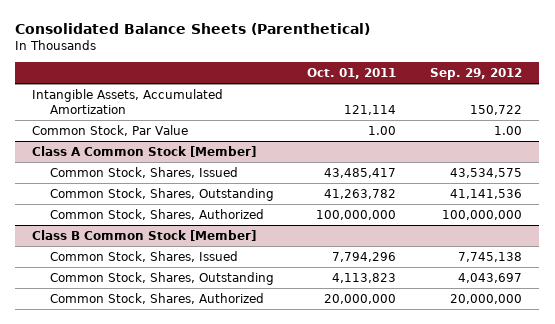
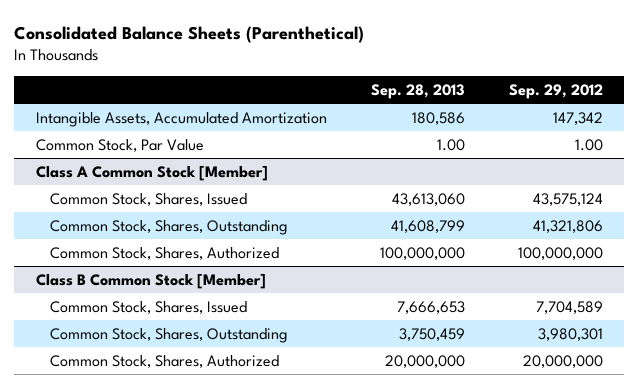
[307,68,397,80] Oct. 01, 2011 -> none
none -> [370,83,465,99] Sep. 28, 2013
[470,104,523,115] 150,722 -> [552,111,603,125] 147,342
[450,167,523,178] 43,534,575 -> [532,192,603,206] 43,575,124
[450,188,523,199] 41,141,536 -> [532,219,603,233] 41,321,806
[458,251,523,262] 7,745,138 -> [535,300,603,314] 7,704,589
[458,272,523,283] 4,043,697 -> [537,327,603,341] 3,980,301

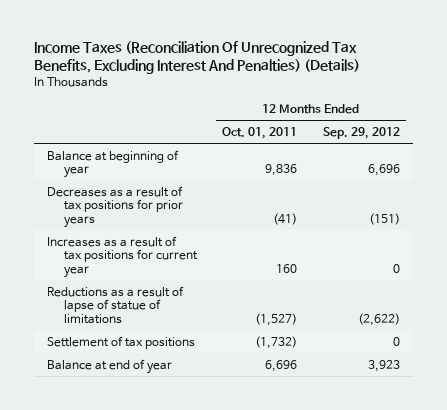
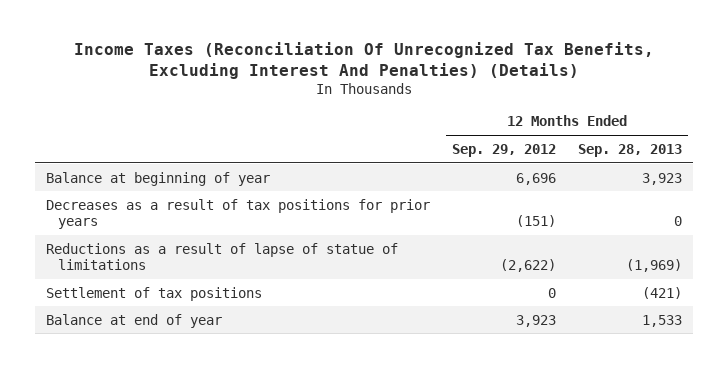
[222,127,298,140] Oct. 01, 2011 -> none
none -> [578,143,683,157] Sep. 28, 2013
[47,235,198,278] Increases as a result of tax positions for current year -> none

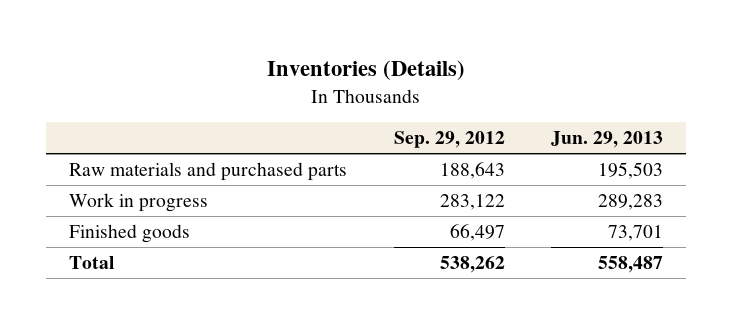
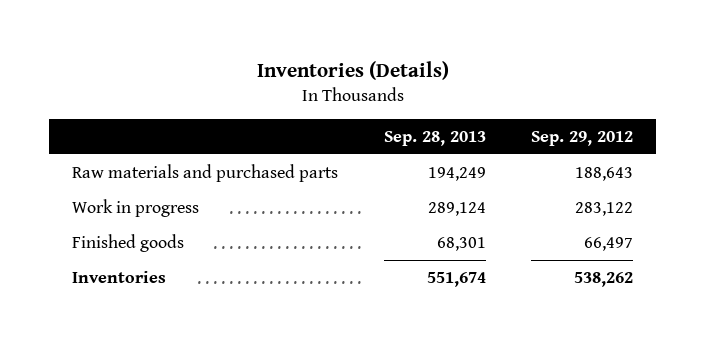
[551,131,664,149] Jun. 29, 2013 -> none
none -> [383,130,486,146] Sep. 28, 2013
[69,255,115,269] Total -> [71,271,166,284] Inventories

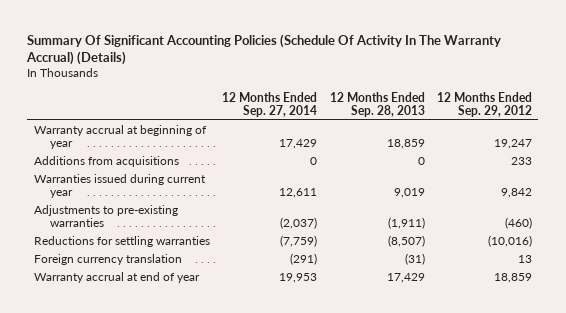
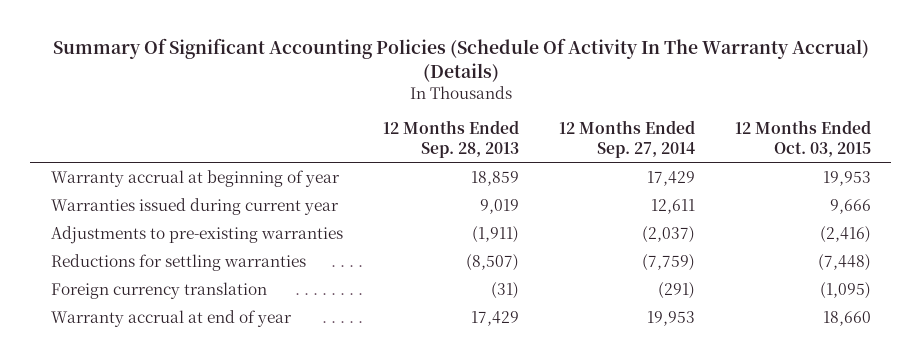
[437,91,533,117] 12 Months Ended Sep. 29, 2012 -> none
none -> [735,120,872,157] 12 Months Ended Oct. 03, 2015
[33,156,179,168] Additions from acquisitions -> none

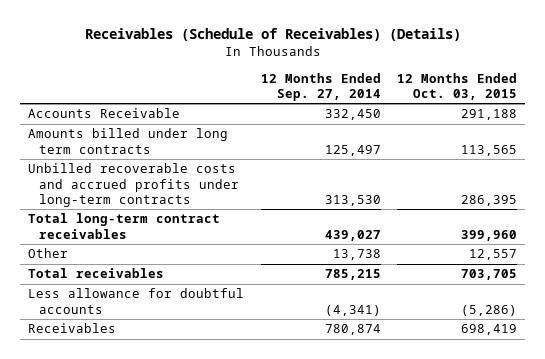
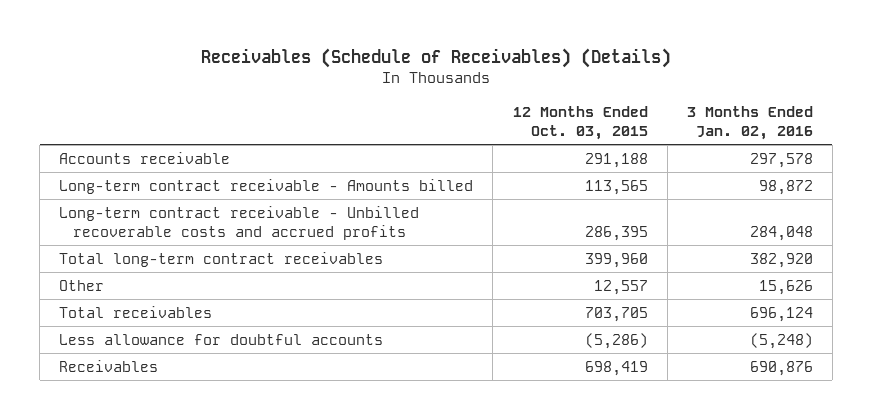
[260,72,381,102] 12 Months Ended Sep. 27, 2014 -> none
none -> [686,105,813,141] 3 Months Ended Jan. 02, 2016
[28,108,181,119] Accounts Receivable -> [59,151,231,164] Accounts receivable
[28,128,229,154] Amounts billed under long term contracts -> [59,178,474,194] Long-term contract receivable - Amounts billed
[28,163,239,207] Unbilled recoverable costs and accrued profits under long-term contracts -> [59,205,420,241] Long-term contract receivable - Unbilled recoverable costs and accrued profits

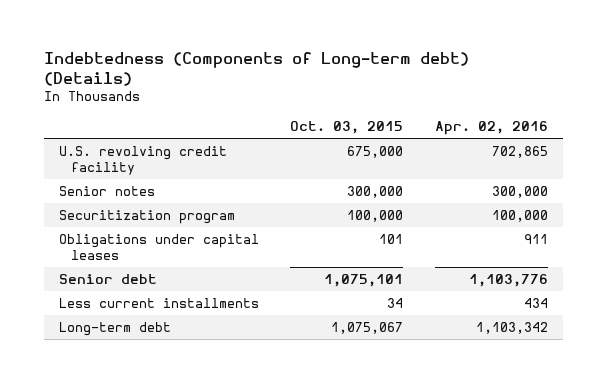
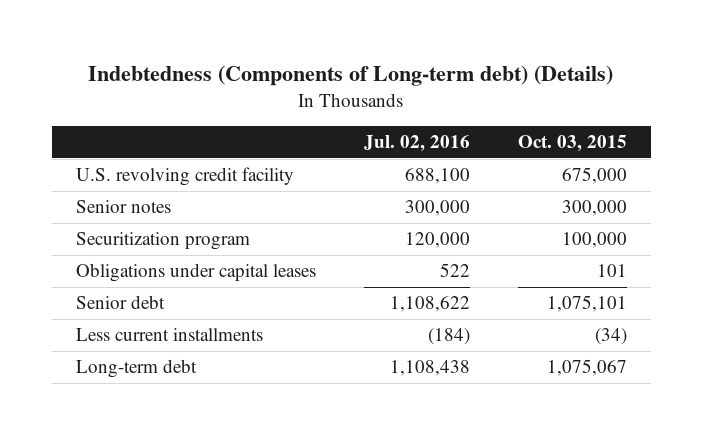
[434,121,548,136] Apr. 02, 2016 -> none
none -> [363,134,470,152] Jul. 02, 2016
[387,297,404,308] 34 -> [594,328,627,346] (34)

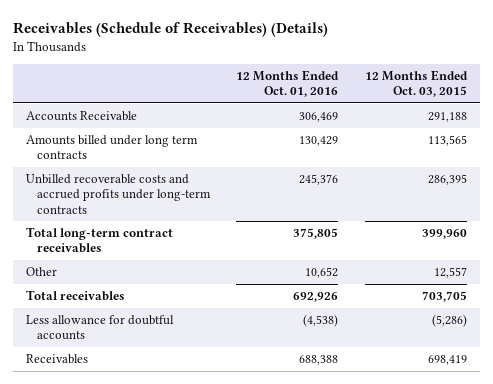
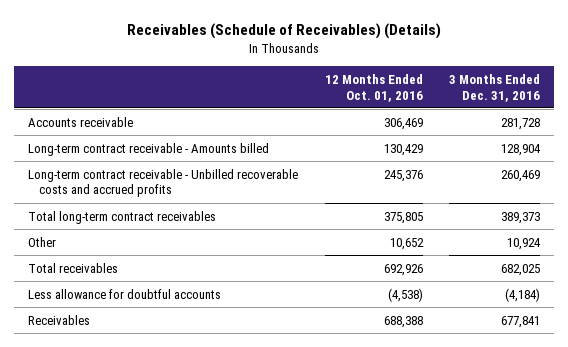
[364,69,468,98] 12 Months Ended Oct. 03, 2015 -> none
none -> [449,73,541,102] 3 Months Ended Dec. 31, 2016
[25,111,137,122] Accounts Receivable -> [27,116,133,127] Accounts receivable
[25,135,198,160] Amounts billed under long term contracts -> [27,142,269,156] Long-term contract receivable - Amounts billed
[25,174,211,214] Unbilled recoverable costs and accrued profits under long-term contracts -> [27,168,298,198] Long-term contract receivable - Unbilled recoverable costs and accrued profits

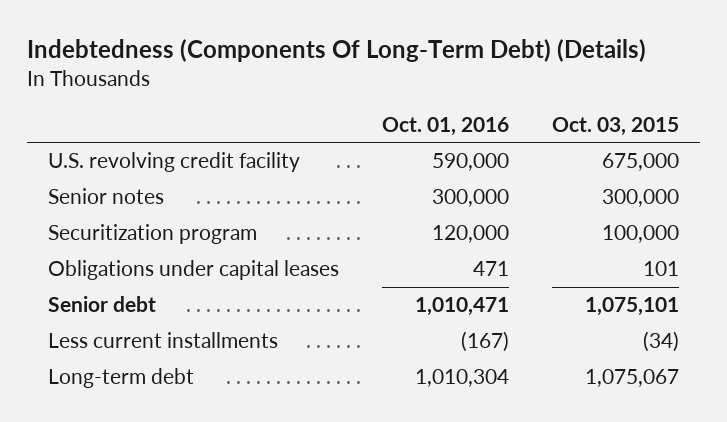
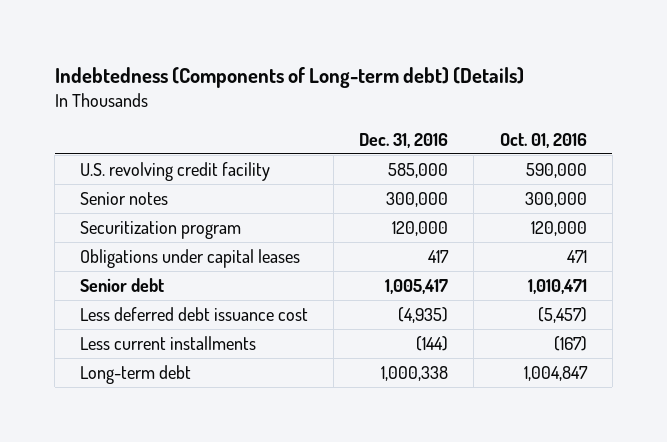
[26,39,646,63] Indebtedness (Components Of Long-Term Debt) (Details) -> [54,66,524,88] Indebtedness (Components of Long-term debt) (Details)
[551,116,679,136] Oct. 03, 2015 -> none
none -> [359,132,449,148] Dec. 31, 2016
none -> [80,306,309,321] Less deferred debt issuance cost
[415,369,510,388] 1,010,304 -> [523,365,588,381] 1,004,847

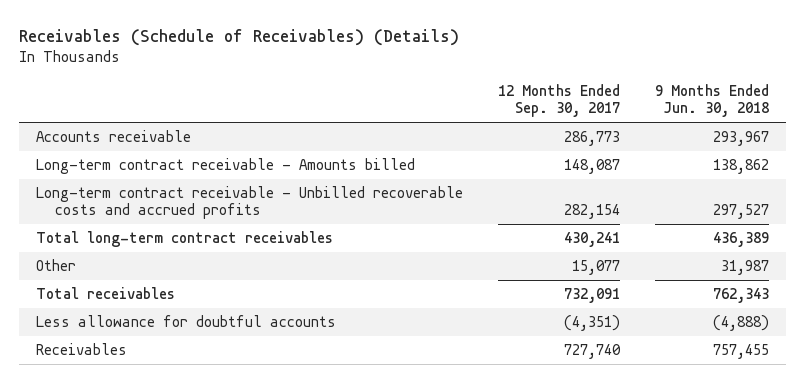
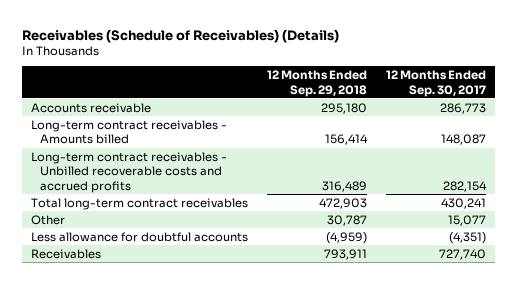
[654,84,769,118] 9 Months Ended Jun. 30, 2018 -> none
none -> [267,70,368,97] 12 Months Ended Sep. 29, 2018
[36,158,416,175] Long-term contract receivable - Amounts billed -> [31,119,228,145] Long-term contract receivables - Amounts billed
[36,186,464,220] Long-term contract receivable - Unbilled recoverable costs and accrued profits -> [31,151,228,193] Long-term contract receivables - Unbilled recoverable costs and accrued profits
[36,287,176,300] Total receivables -> none

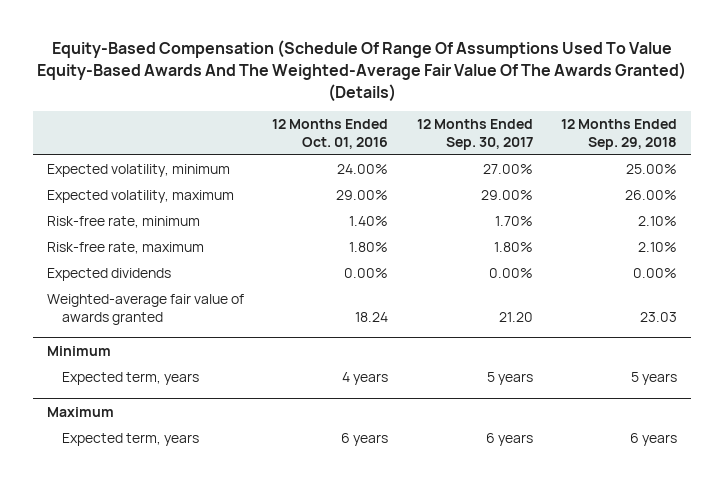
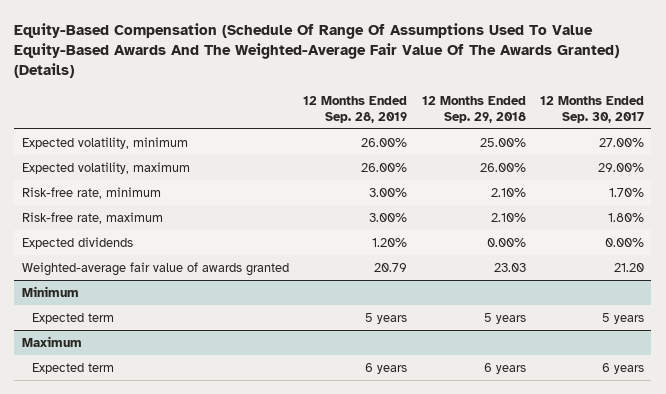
[272,119,389,150] 12 Months Ended Oct. 01, 2016 -> none
none -> [303,96,408,123] 12 Months Ended Sep. 28, 2019
[61,371,199,385] Expected term, years -> [31,312,114,324] Expected term
[61,432,199,446] Expected term, years -> [31,362,114,374] Expected term

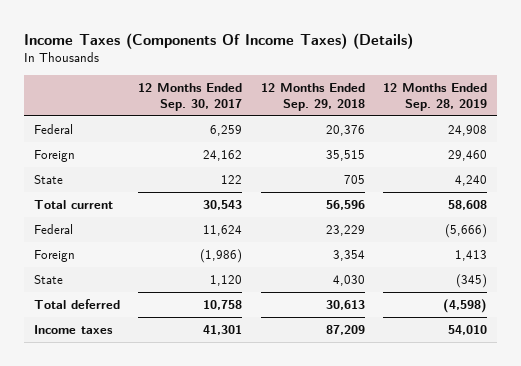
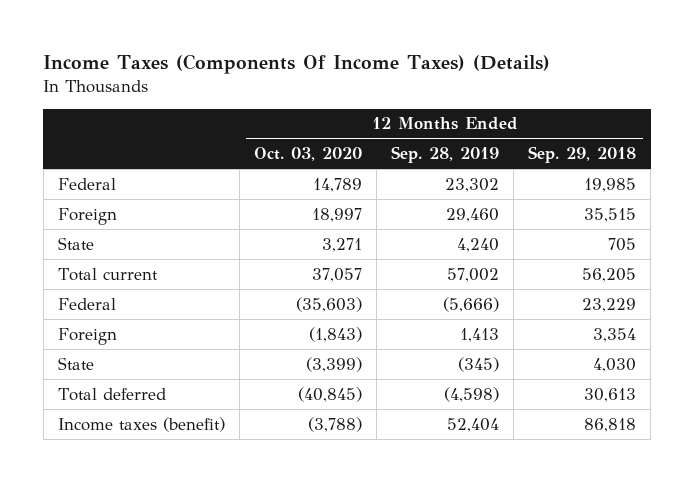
[138,83,243,112] 12 Months Ended Sep. 30, 2017 -> none
none -> [253,147,362,162] Oct. 03, 2020
[325,124,365,136] 20,376 -> [583,177,636,192] 19,985
[448,124,488,136] 24,908 -> [444,177,499,192] 23,302
[325,199,365,210] 56,596 -> [581,267,636,282] 56,205
[448,199,488,210] 58,608 -> [446,267,499,282] 57,002
[33,324,113,334] Income taxes -> [57,416,225,432] Income taxes (benefit)
[325,324,365,335] 87,209 -> [583,417,636,432] 86,818
[448,324,488,335] 54,010 -> [446,417,499,432] 52,404

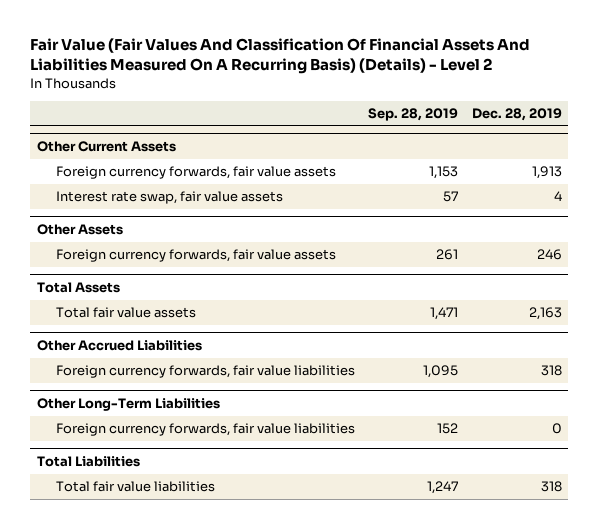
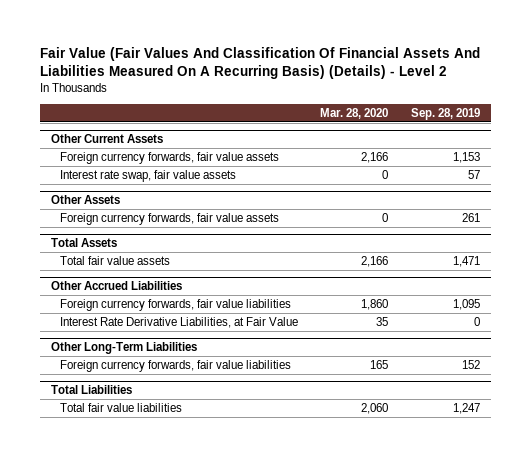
[471,107,562,121] Dec. 28, 2019 -> none
none -> [320,107,389,119] Mar. 28, 2020
none -> [59,316,298,328] Interest Rate Derivative Liabilities, at Fair Value

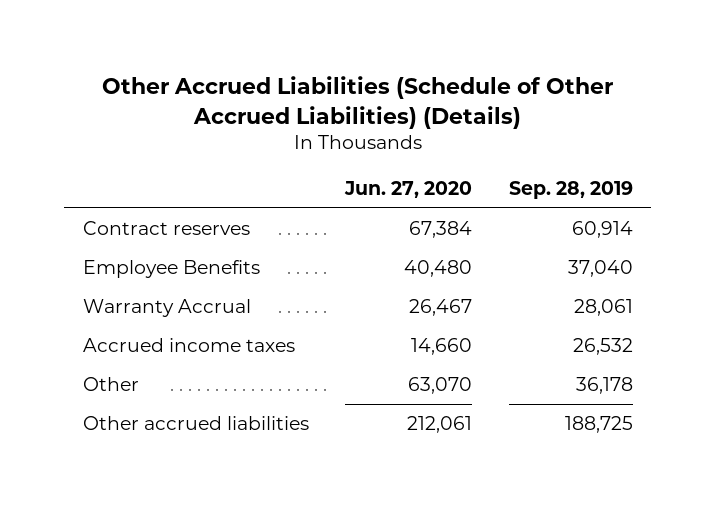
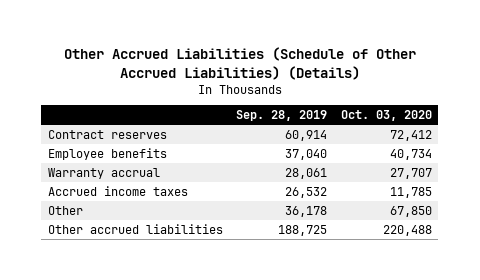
[344,180,473,198] Jun. 27, 2020 -> none
none -> [340,110,432,122] Oct. 03, 2020
[82,260,260,279] Employee Benefits -> [47,147,167,160] Employee benefits
[82,299,251,318] Warranty Accrual -> [47,167,160,179] Warranty accrual

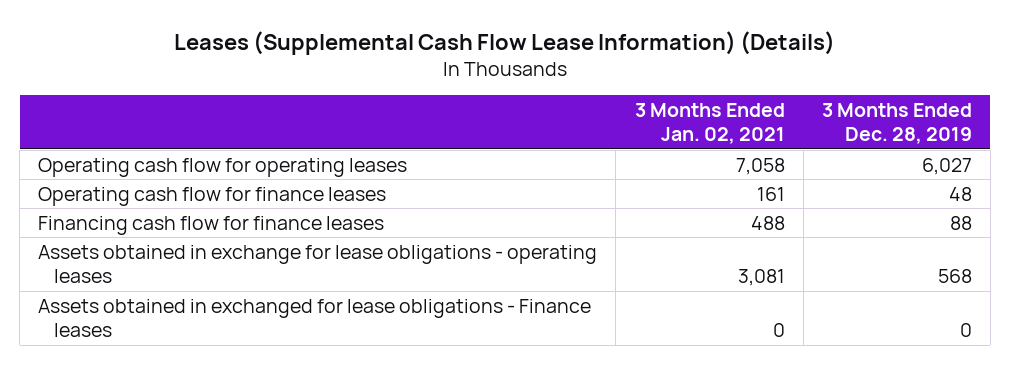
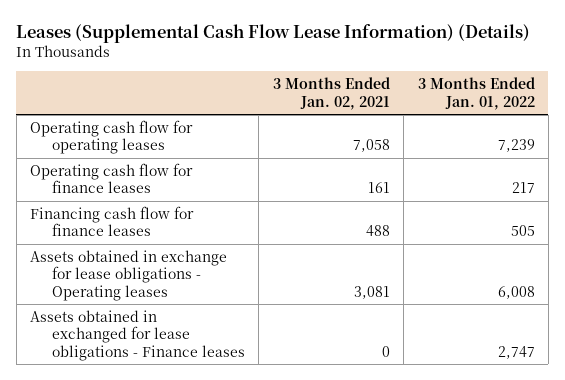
[821,102,972,144] 3 Months Ended Dec. 28, 2019 -> none
none -> [417,77,535,110] 3 Months Ended Jan. 01, 2022
[38,244,598,284] Assets obtained in exchange for lease obligations - operating leases -> [30,249,228,301] Assets obtained in exchange for lease obligations - Operating leases

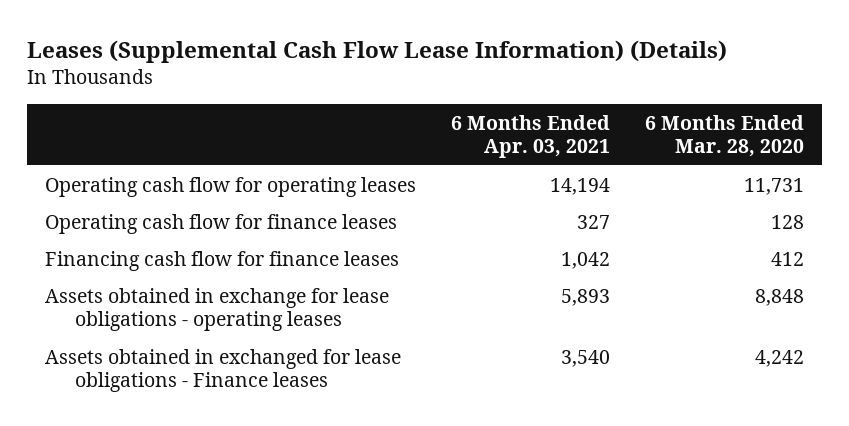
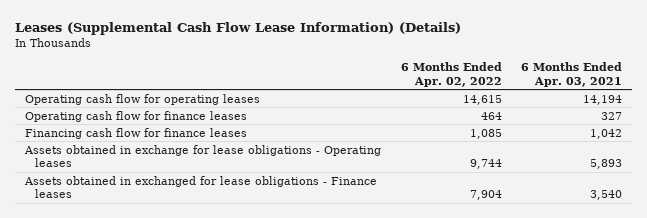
[645,114,805,157] 6 Months Ended Mar. 28, 2020 -> none
none -> [400,62,502,87] 6 Months Ended Apr. 02, 2022
[44,287,389,332] Assets obtained in exchange for lease obligations - operating leases -> [23,144,381,168] Assets obtained in exchange for lease obligations - Operating leases

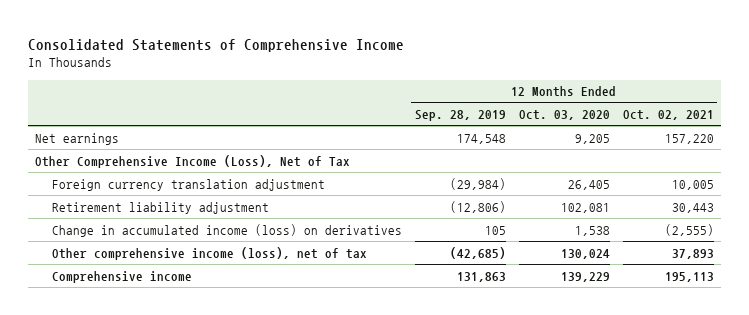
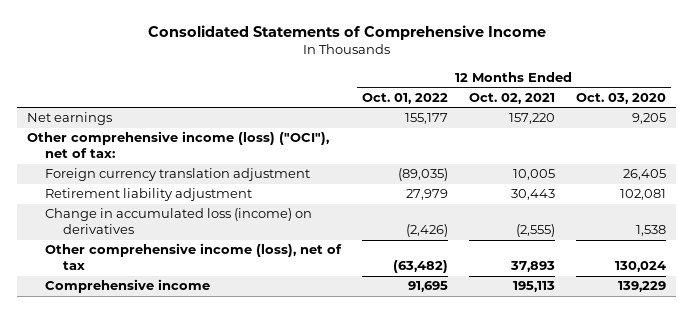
[414,109,506,121] Sep. 28, 2019 -> none
none -> [362,92,449,104] Oct. 01, 2022
[34,154,350,168] Other Comprehensive Income (Loss), Net of Tax -> [27,131,330,159] Other comprehensive income (loss) ("OCI"), net of tax:
[51,223,402,237] Change in accumulated income (loss) on derivatives -> [45,208,313,235] Change in accumulated loss (income) on derivatives

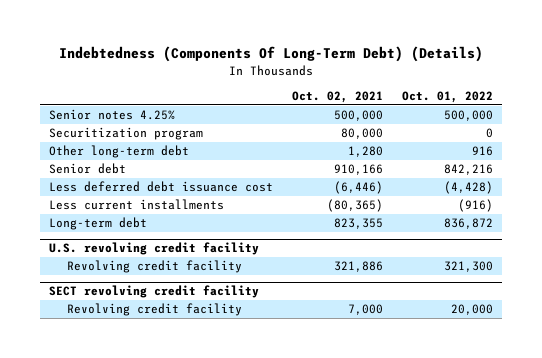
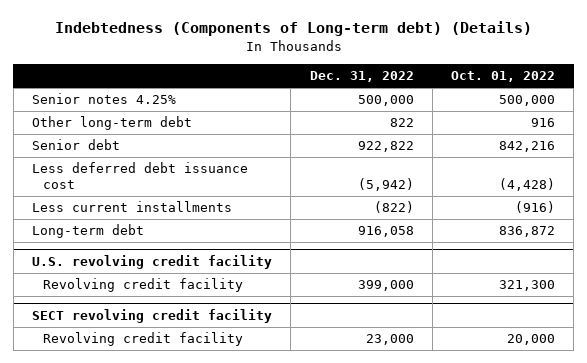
[59,46,484,63] Indebtedness (Components Of Long-Term Debt) (Details) -> [54,21,532,37] Indebtedness (Components of Long-term debt) (Details)
[292,91,384,104] Oct. 02, 2021 -> none
none -> [309,71,414,83] Dec. 31, 2022
[49,127,204,141] Securitization program -> none

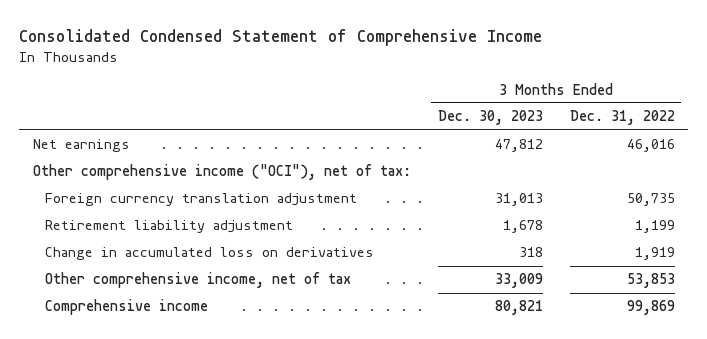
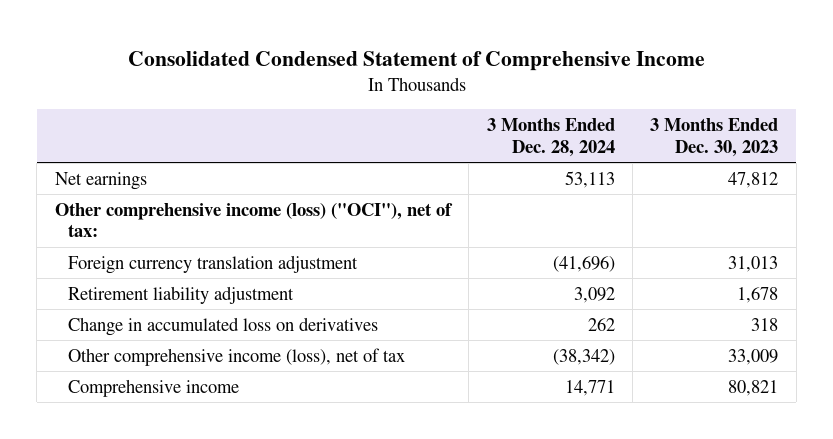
[569,110,675,126] Dec. 31, 2022 -> none
none -> [486,118,615,157] 3 Months Ended Dec. 28, 2024
[32,164,411,181] Other comprehensive income ("OCI"), net of tax: -> [54,202,453,238] Other comprehensive income (loss) ("OCI"), net of tax:
[44,272,351,289] Other comprehensive income, net of tax -> [68,347,406,366] Other comprehensive income (loss), net of tax

